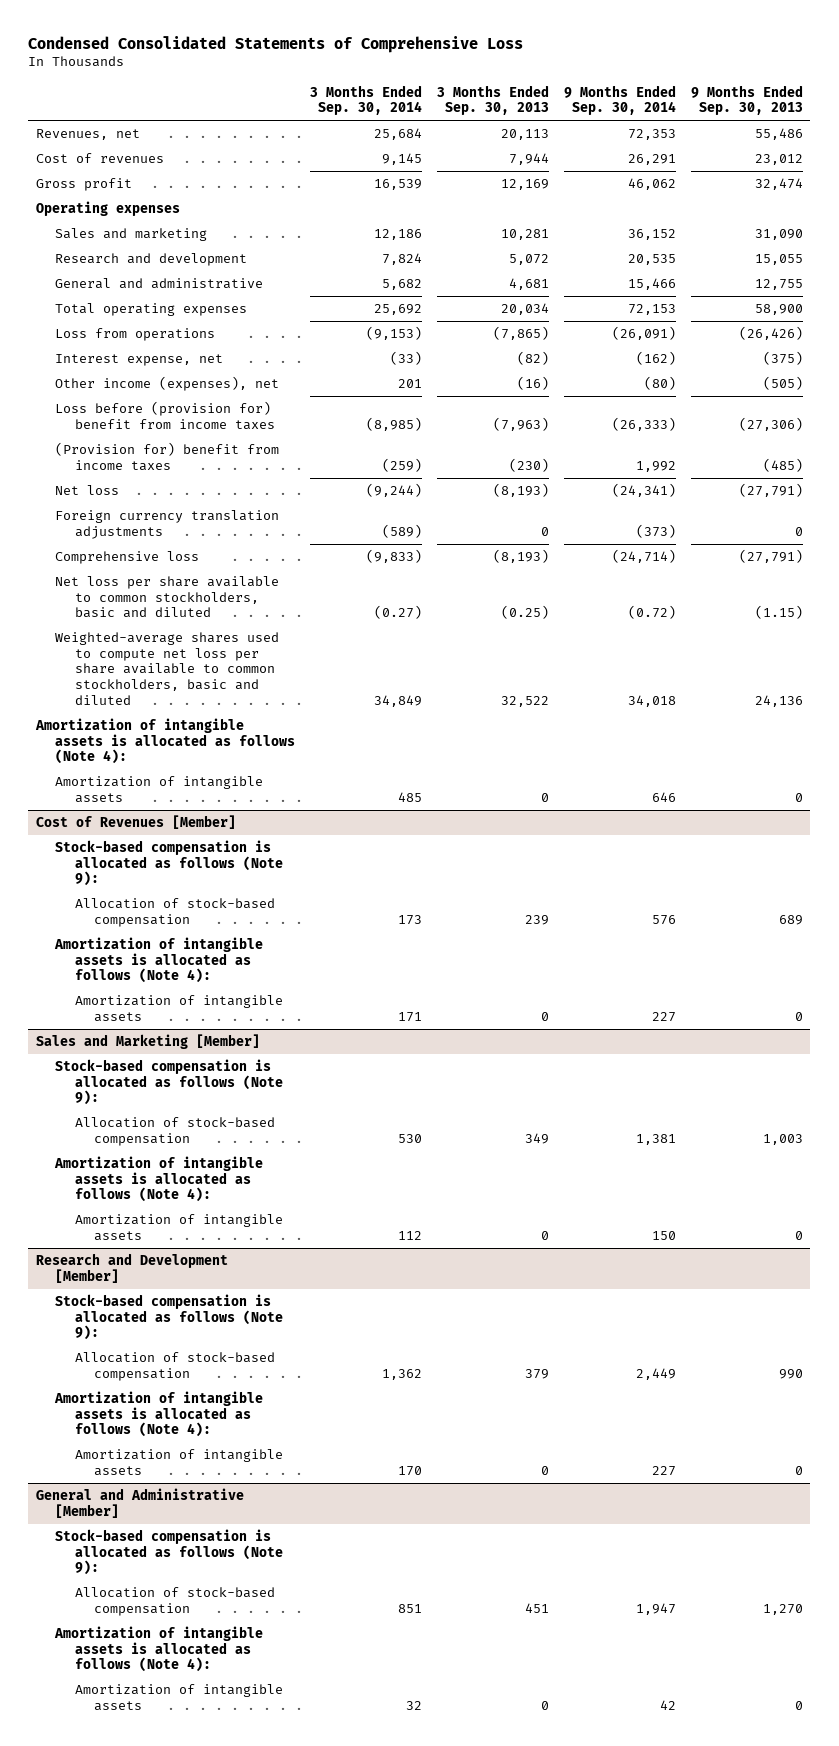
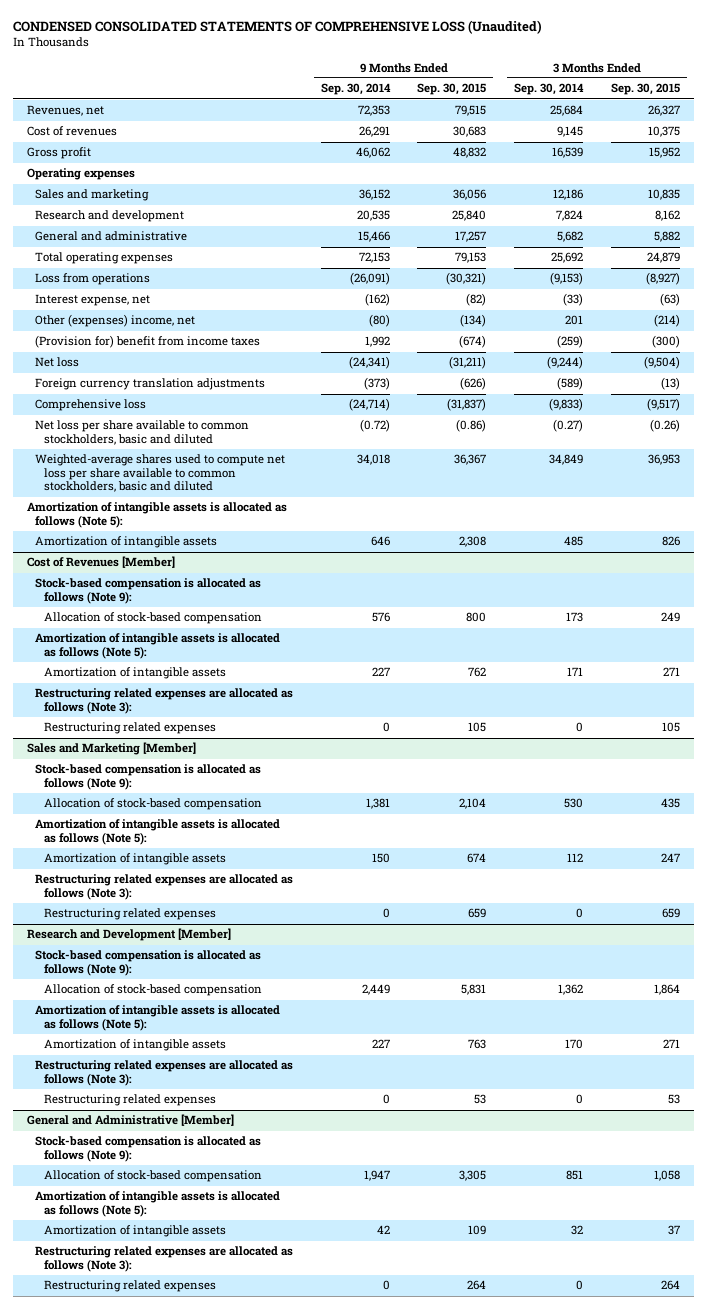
[28,35,524,53] Condensed Consolidated Statements of Comprehensive Loss -> [12,19,542,34] CONDENSED CONSOLIDATED STATEMENTS OF COMPREHENSIVE LOSS (Unaudited)
[437,84,550,116] 3 Months Ended Sep. 30, 2013 -> none
[690,84,803,116] 9 Months Ended Sep. 30, 2013 -> none
none -> [417,83,487,96] Sep. 30, 2015
none -> [610,83,680,96] Sep. 30, 2015
[55,401,275,430] Loss before (provision for) benefit from income taxes -> none
[55,376,280,392] Other income (expenses), net -> [35,314,196,328] Other (expenses) income, net
[34,718,296,765] Amortization of intangible assets is allocated as follows (Note 4): -> [26,502,287,528] Amortization of intangible assets is allocated as follows (Note 5):
[54,937,264,984] Amortization of intangible assets is allocated as follows (Note 4): -> [35,633,281,659] Amortization of intangible assets is allocated as follows (Note 5):
none -> [35,688,294,714] Restructuring related expenses are allocated as follows (Note 3):
none -> [43,722,216,735] Restructuring related expenses
[54,1156,264,1203] Amortization of intangible assets is allocated as follows (Note 4): -> [35,819,281,845] Amortization of intangible assets is allocated as follows (Note 5):
none -> [35,874,294,900] Restructuring related expenses are allocated as follows (Note 3):
none -> [43,908,216,921] Restructuring related expenses
[54,1391,264,1438] Amortization of intangible assets is allocated as follows (Note 4): -> [35,1005,281,1031] Amortization of intangible assets is allocated as follows (Note 5):
none -> [35,1060,294,1086] Restructuring related expenses are allocated as follows (Note 3):
none -> [43,1094,216,1107] Restructuring related expenses
[54,1626,264,1673] Amortization of intangible assets is allocated as follows (Note 4): -> [35,1191,281,1217] Amortization of intangible assets is allocated as follows (Note 5):
none -> [35,1246,294,1272] Restructuring related expenses are allocated as follows (Note 3):
none -> [43,1280,216,1293] Restructuring related expenses

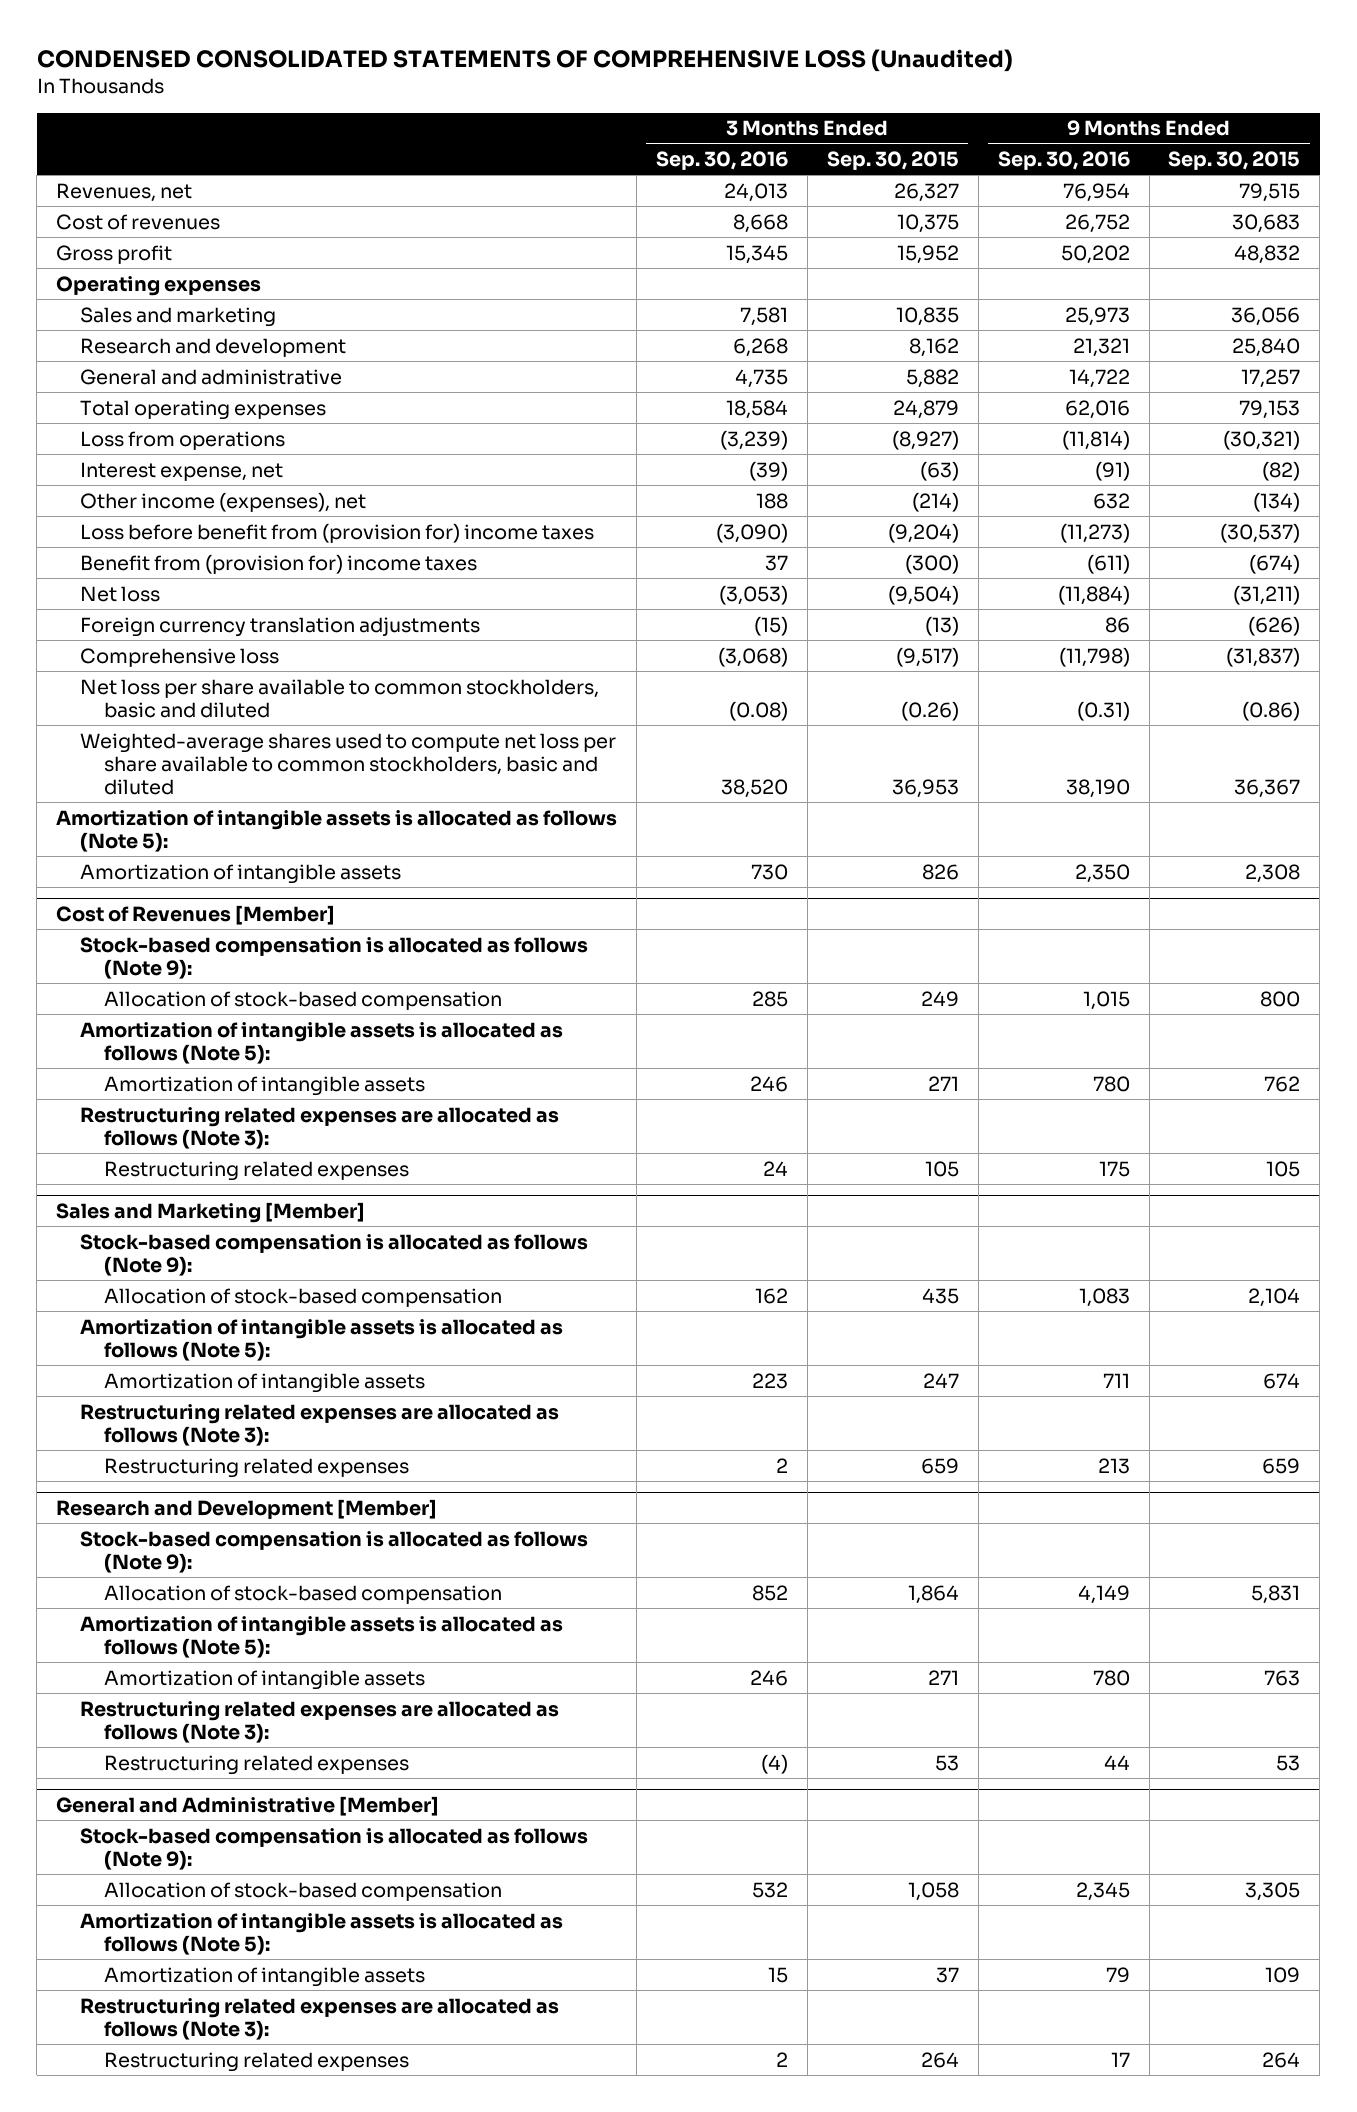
[320,83,391,96] Sep. 30, 2014 -> none
[514,83,585,96] Sep. 30, 2014 -> none
none -> [655,151,788,171] Sep. 30, 2016
none -> [997,151,1130,171] Sep. 30, 2016
[35,314,196,328] Other (expenses) income, net -> [79,491,366,512] Other income (expenses), net
none -> [79,522,594,543] Loss before benefit from (provision for) income taxes
[35,335,261,349] (Provision for) benefit from income taxes -> [79,553,477,574] Benefit from (provision for) income taxes

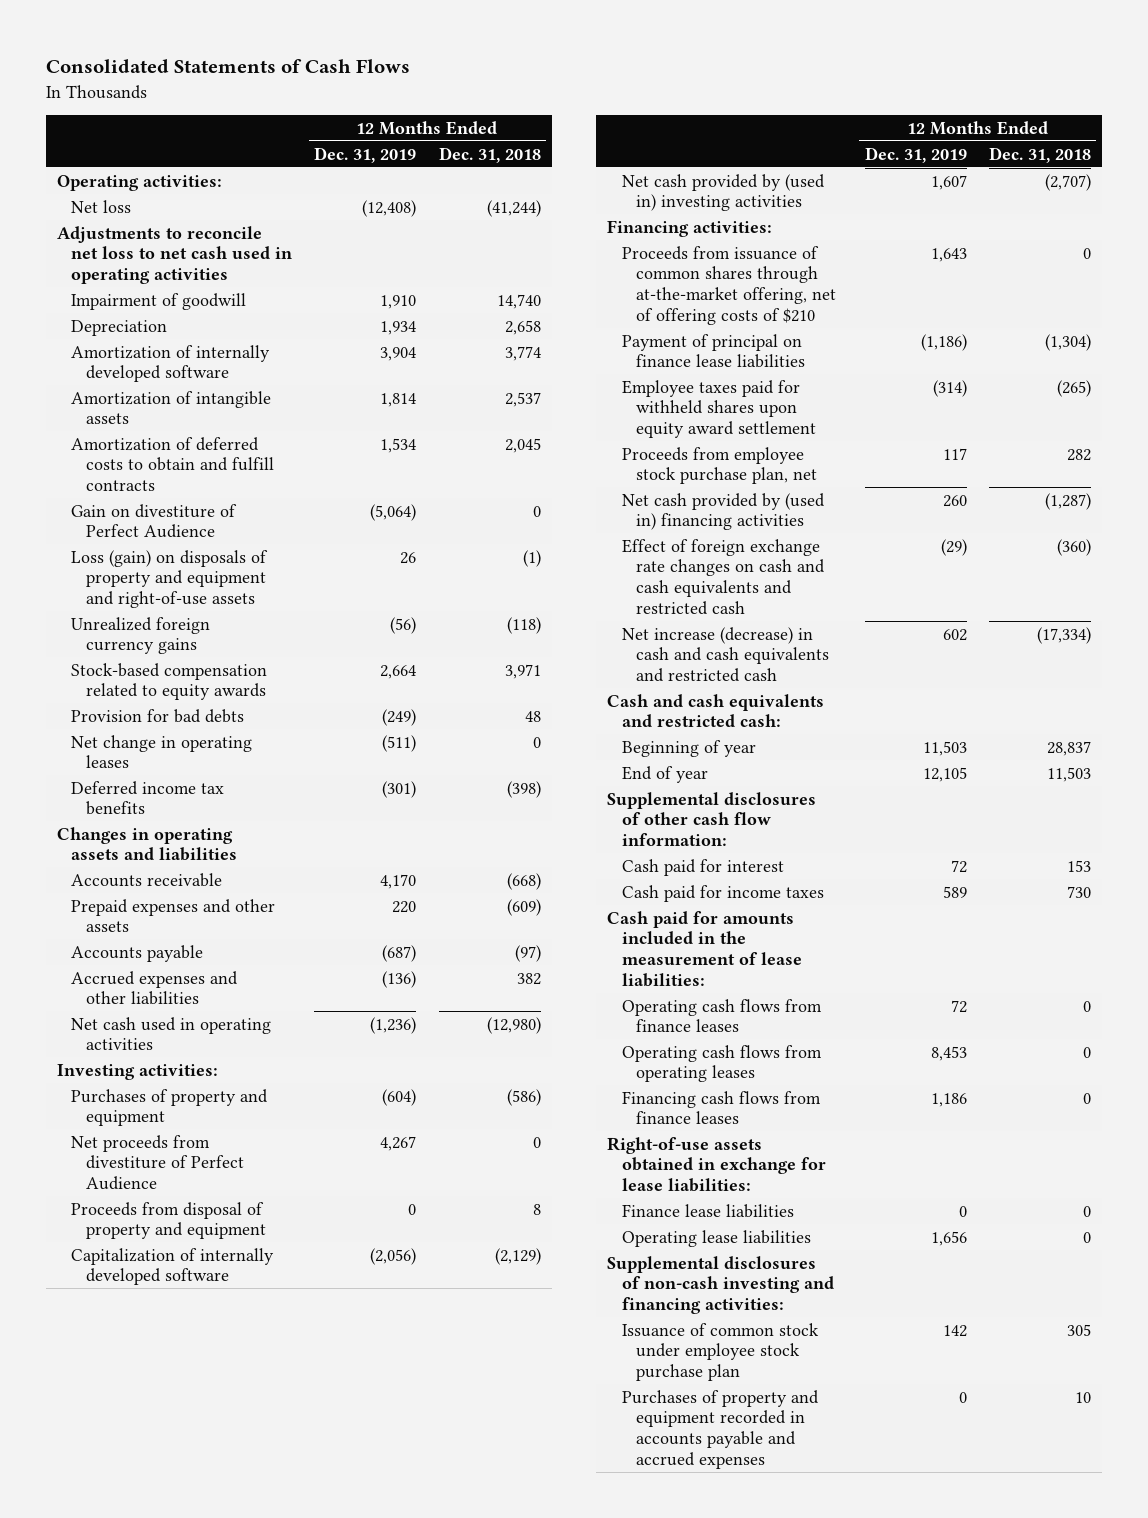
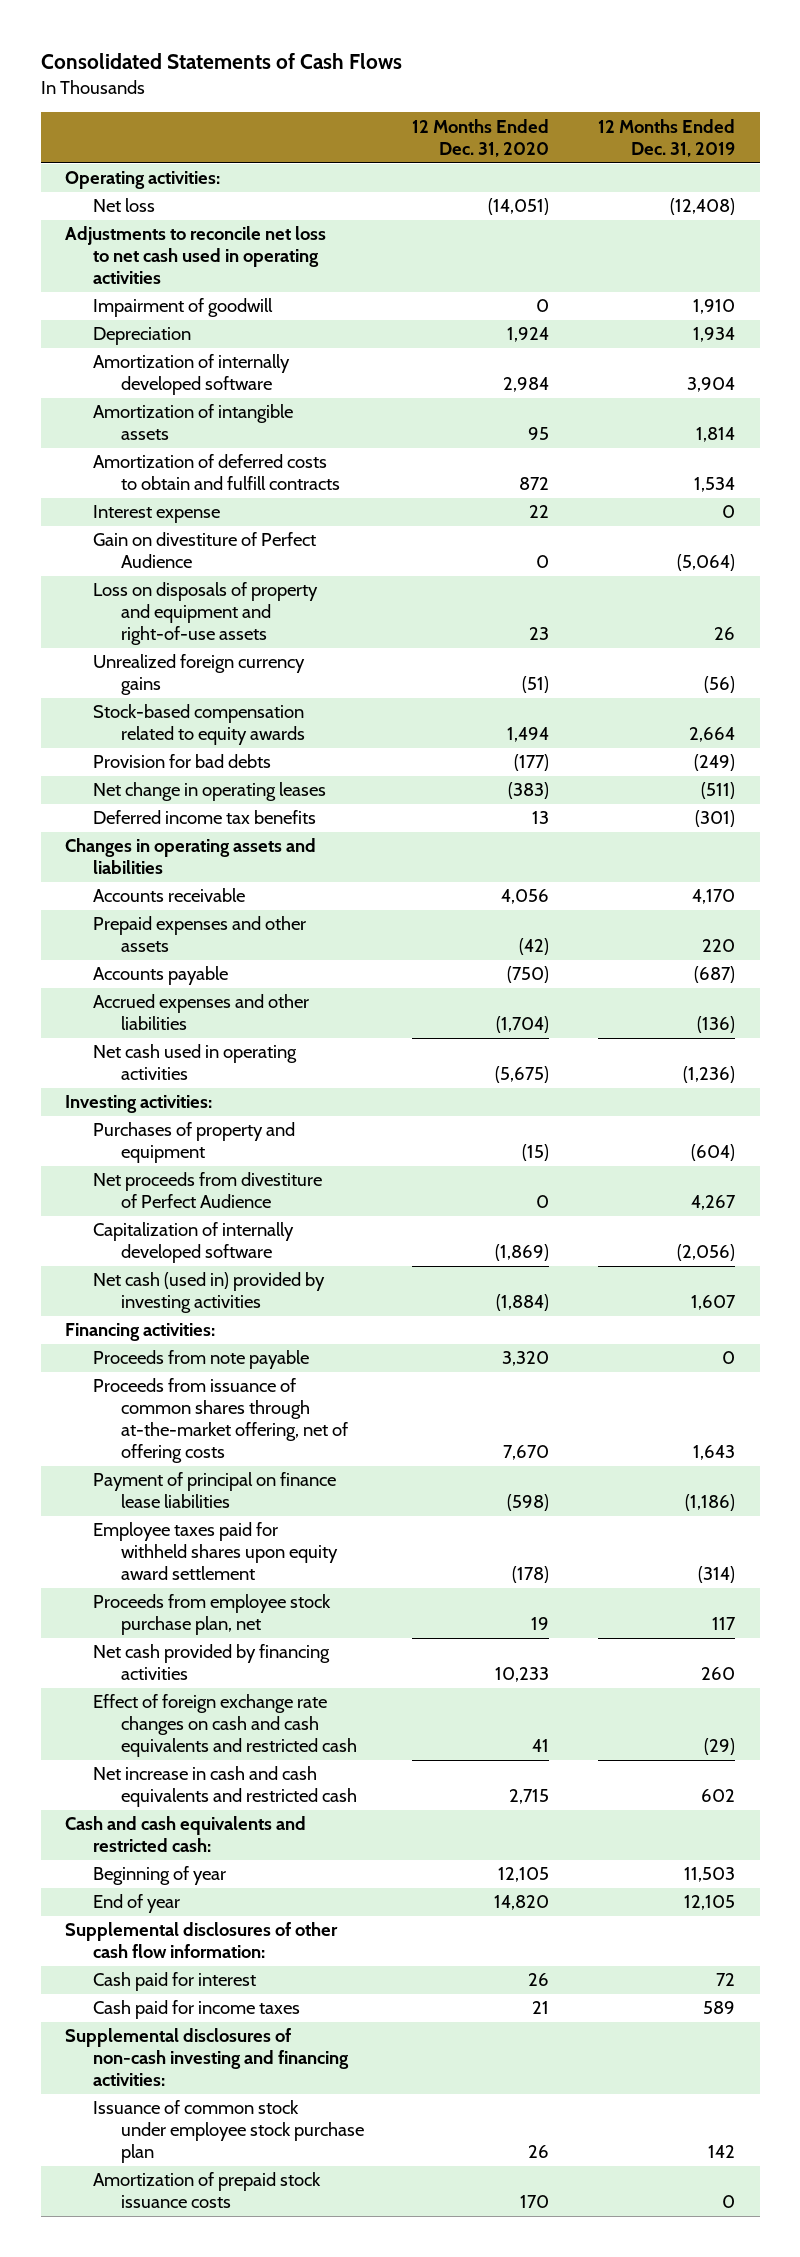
[438,146,541,163] Dec. 31, 2018 -> none
none -> [412,118,550,157] 12 Months Ended Dec. 31, 2020
none -> [92,505,220,524] Interest expense
[71,549,269,609] Loss (gain) on disposals of property and equipment and right-of-use assets -> [92,582,318,646] Loss on disposals of property and equipment and right-of-use assets
[71,1201,266,1240] Proceeds from disposal of property and equipment -> none
[621,173,825,212] Net cash provided by (used in) investing activities -> [92,1272,325,1314] Net cash (used in) provided by investing activities
none -> [92,1350,309,1370] Proceeds from note payable
[621,245,837,326] Proceeds from issuance of common shares through at-the-market offering, net of offering costs of $210 -> [92,1378,348,1464] Proceeds from issuance of common shares through at-the-market offering, net of offering costs
[621,492,825,531] Net cash provided by (used in) financing activities -> [92,1644,330,1681] Net cash provided by financing activities
[621,626,830,683] Net increase (decrease) in cash and cash equivalents and restricted cash -> [92,1766,357,1808] Net increase in cash and cash equivalents and restricted cash
[607,910,802,988] Cash paid for amounts included in the measurement of lease liabilities: -> none
[621,998,822,1033] Operating cash flows from finance leases -> none
[621,1044,822,1083] Operating cash flows from operating leases -> none
[621,1090,821,1125] Financing cash flows from finance leases -> none
[607,1136,826,1193] Right-of-use assets obtained in exchange for lease liabilities: -> none
[621,1203,794,1218] Finance lease liabilities -> none
[621,1229,811,1247] Operating lease liabilities -> none
[621,1389,819,1470] Purchases of property and equipment recorded in accounts payable and accrued expenses -> none
none -> [92,2172,321,2209] Amortization of prepaid stock issuance costs

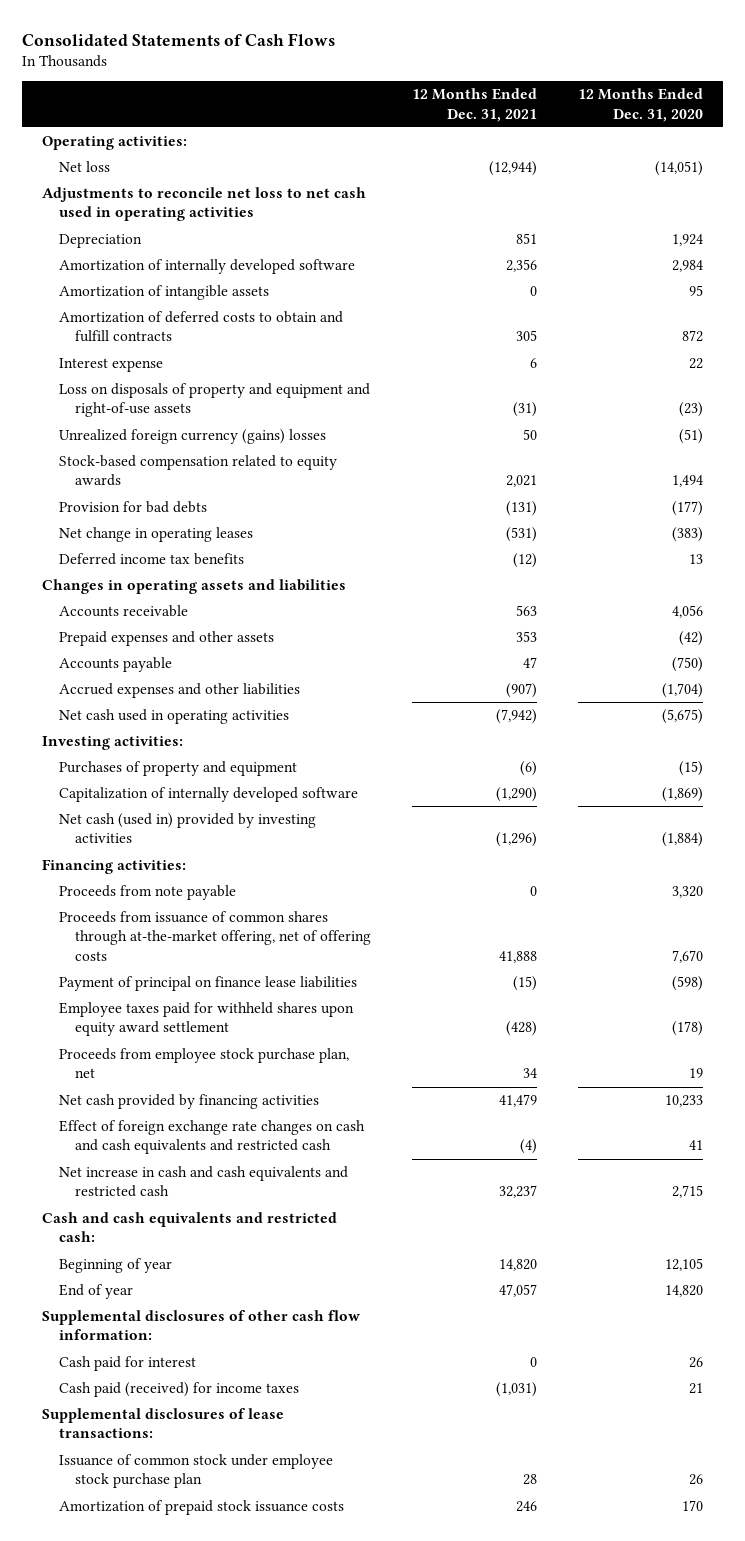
[598,118,736,157] 12 Months Ended Dec. 31, 2019 -> none
none -> [412,88,538,122] 12 Months Ended Dec. 31, 2021
[92,298,273,318] Impairment of goodwill -> none
[92,532,316,569] Gain on divestiture of Perfect Audience -> none
[529,627,550,641] 23 -> [678,402,703,418] (23)
[92,654,305,696] Unrealized foreign currency gains -> [58,429,326,445] Unrealized foreign currency (gains) losses
[92,1172,322,1209] Net proceeds from divestiture of Perfect Audience -> none
[92,2000,300,2020] Cash paid for income taxes -> [58,1382,299,1398] Cash paid (received) for income taxes
[65,2028,349,2087] Supplemental disclosures of non-cash investing and financing activities: -> [42,1408,285,1439] Supplemental disclosures of lease transactions:

